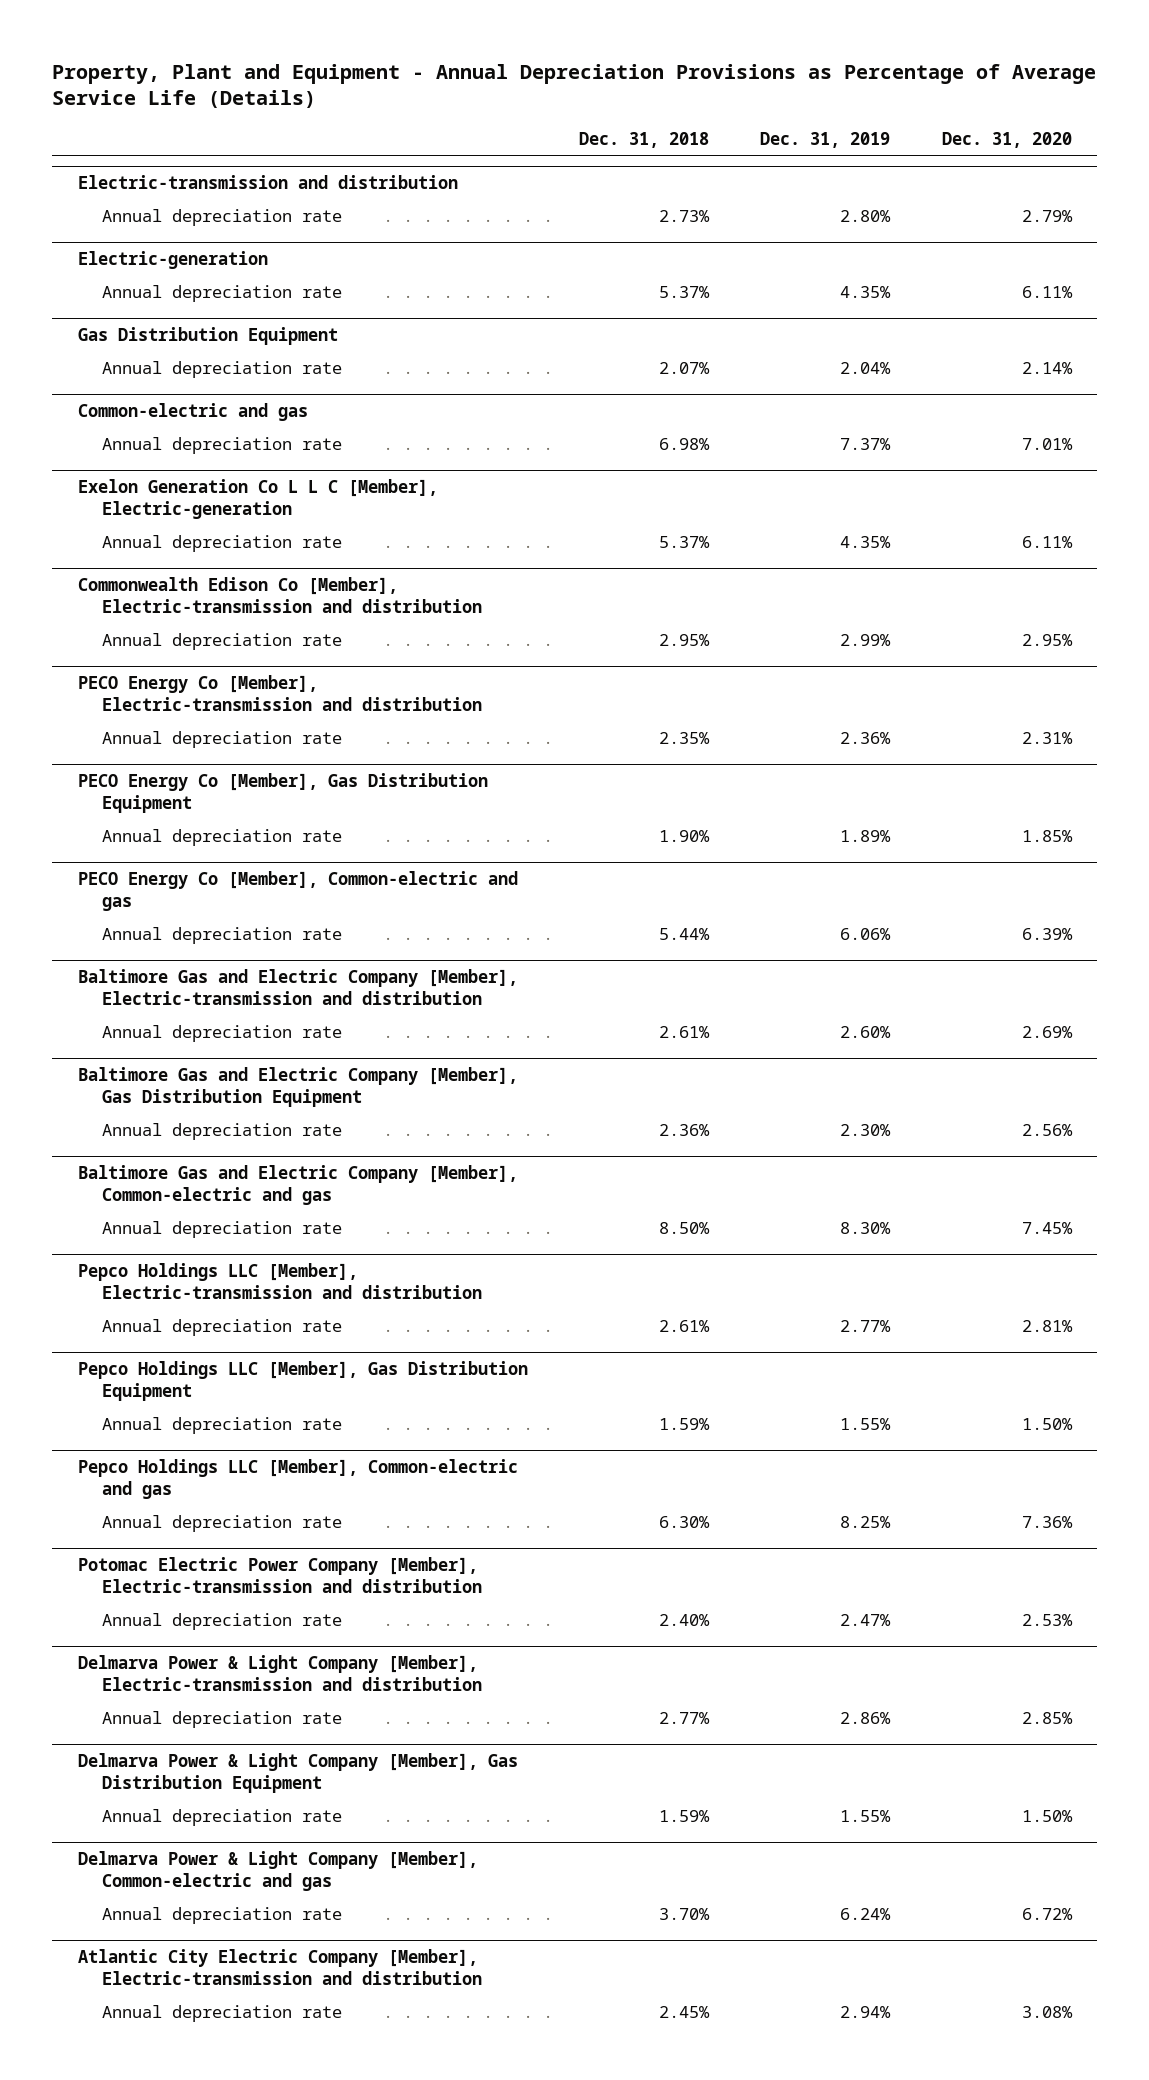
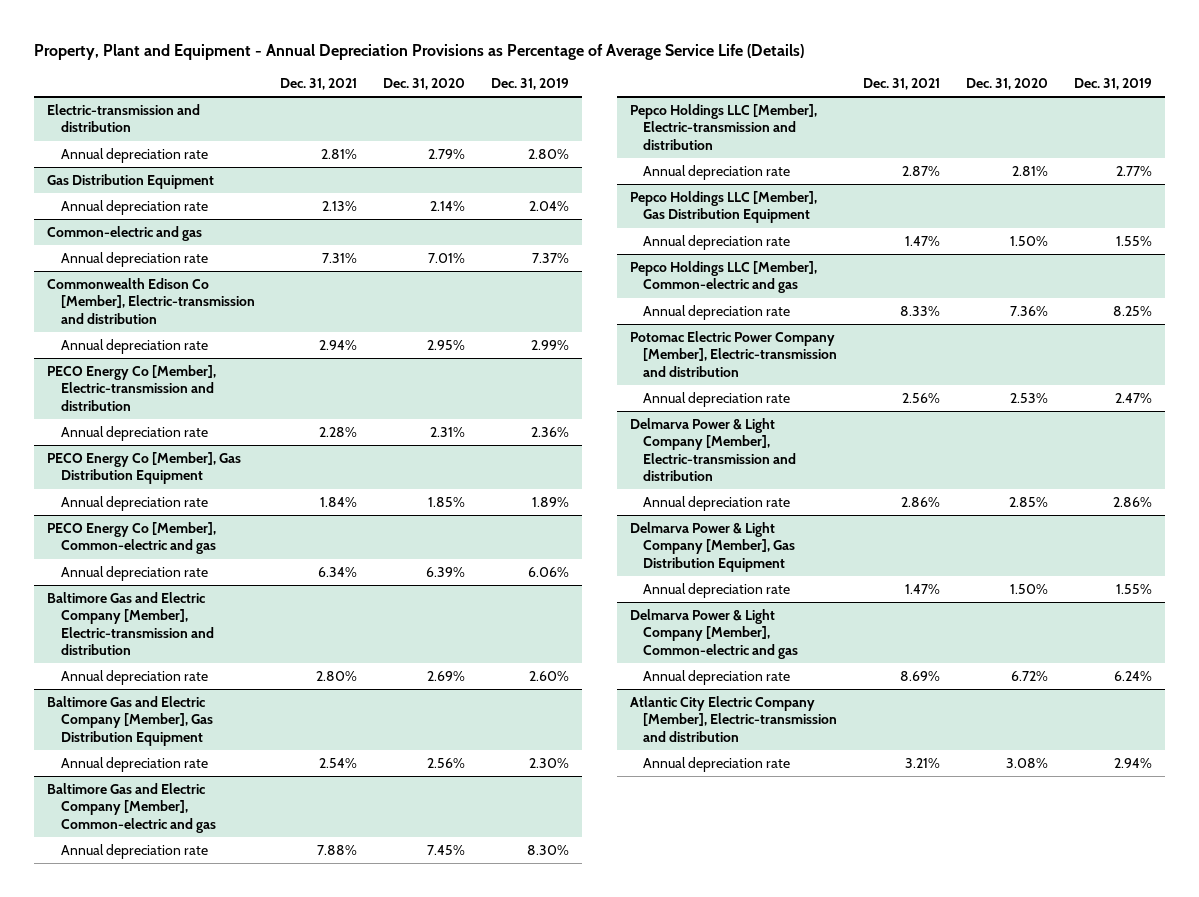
[578,132,709,149] Dec. 31, 2018 -> none
none -> [280,77,358,90] Dec. 31, 2021
[77,251,268,270] Electric-generation -> none
[101,284,342,302] Annual depreciation rate -> none
[77,479,438,519] Exelon Generation Co L L C [Member], Electric-generation -> none
[101,534,342,552] Annual depreciation rate -> none

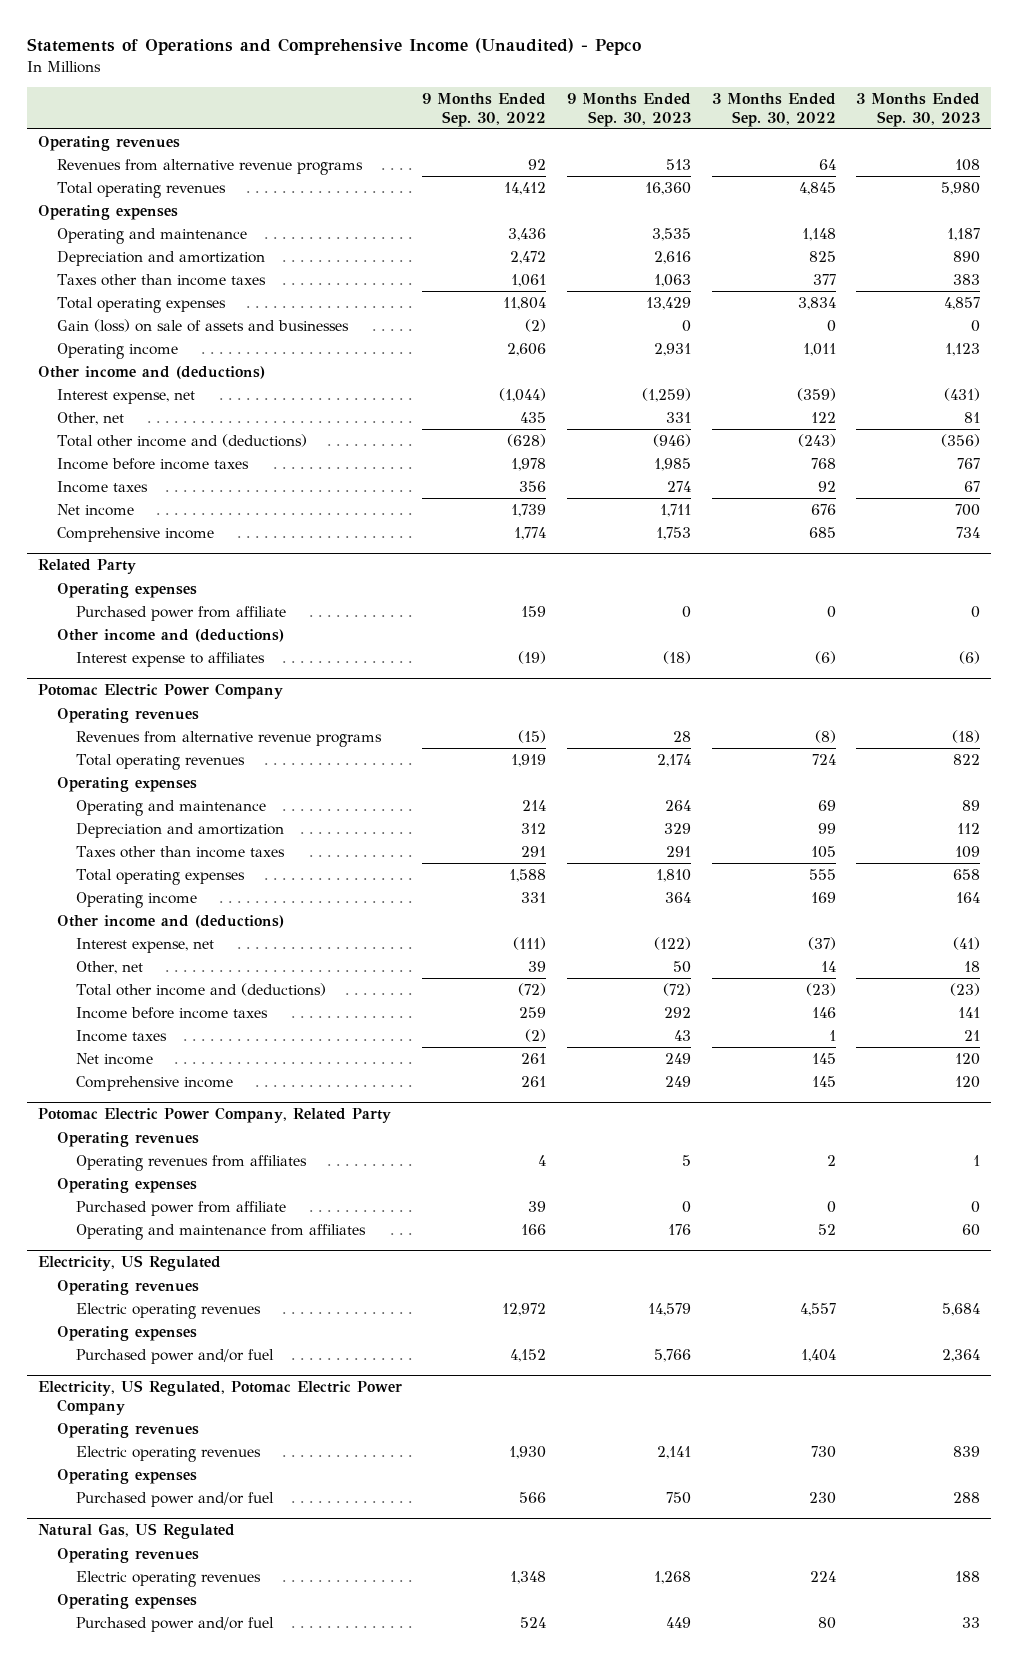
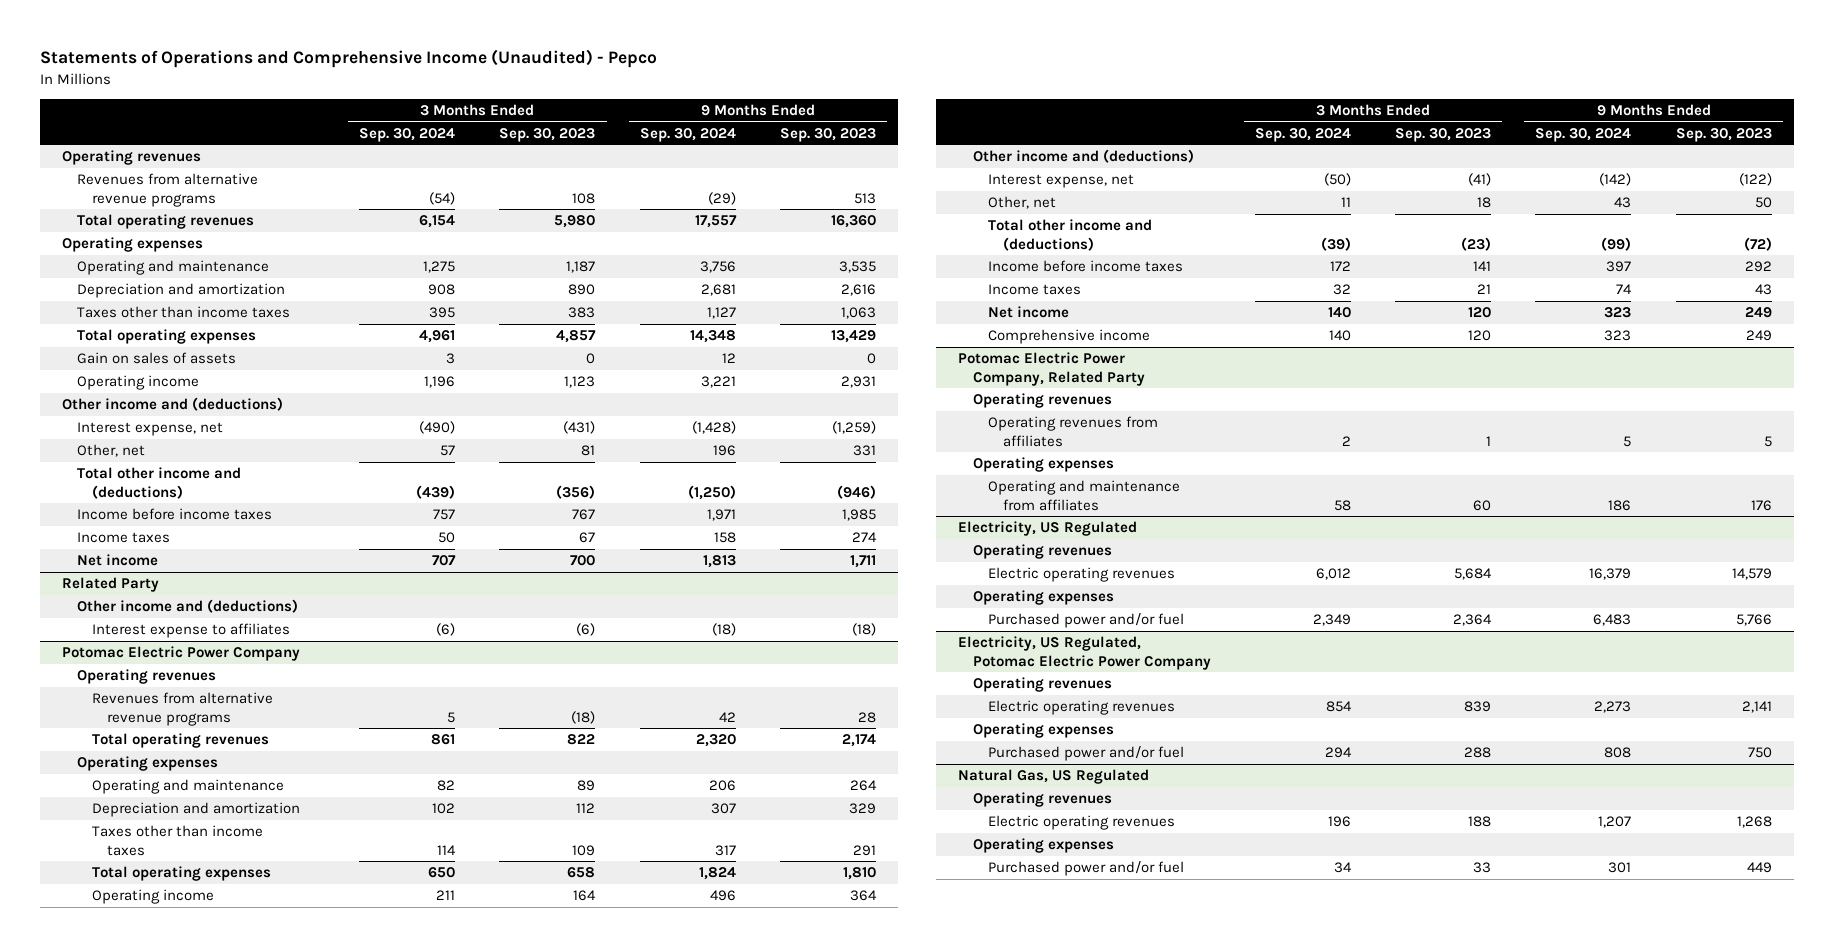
[422,92,547,127] 9 Months Ended Sep. 30, 2022 -> none
[711,92,836,127] 3 Months Ended Sep. 30, 2022 -> none
none -> [359,127,456,142] Sep. 30, 2024
none -> [639,127,736,142] Sep. 30, 2024
[56,318,349,332] Gain (loss) on sale of assets and businesses -> [77,352,237,365] Gain on sales of assets
[56,526,214,542] Comprehensive income -> none
[56,582,197,598] Operating expenses -> none
[75,605,286,621] Purchased power from affiliate -> none
[75,1200,286,1216] Purchased power from affiliate -> none

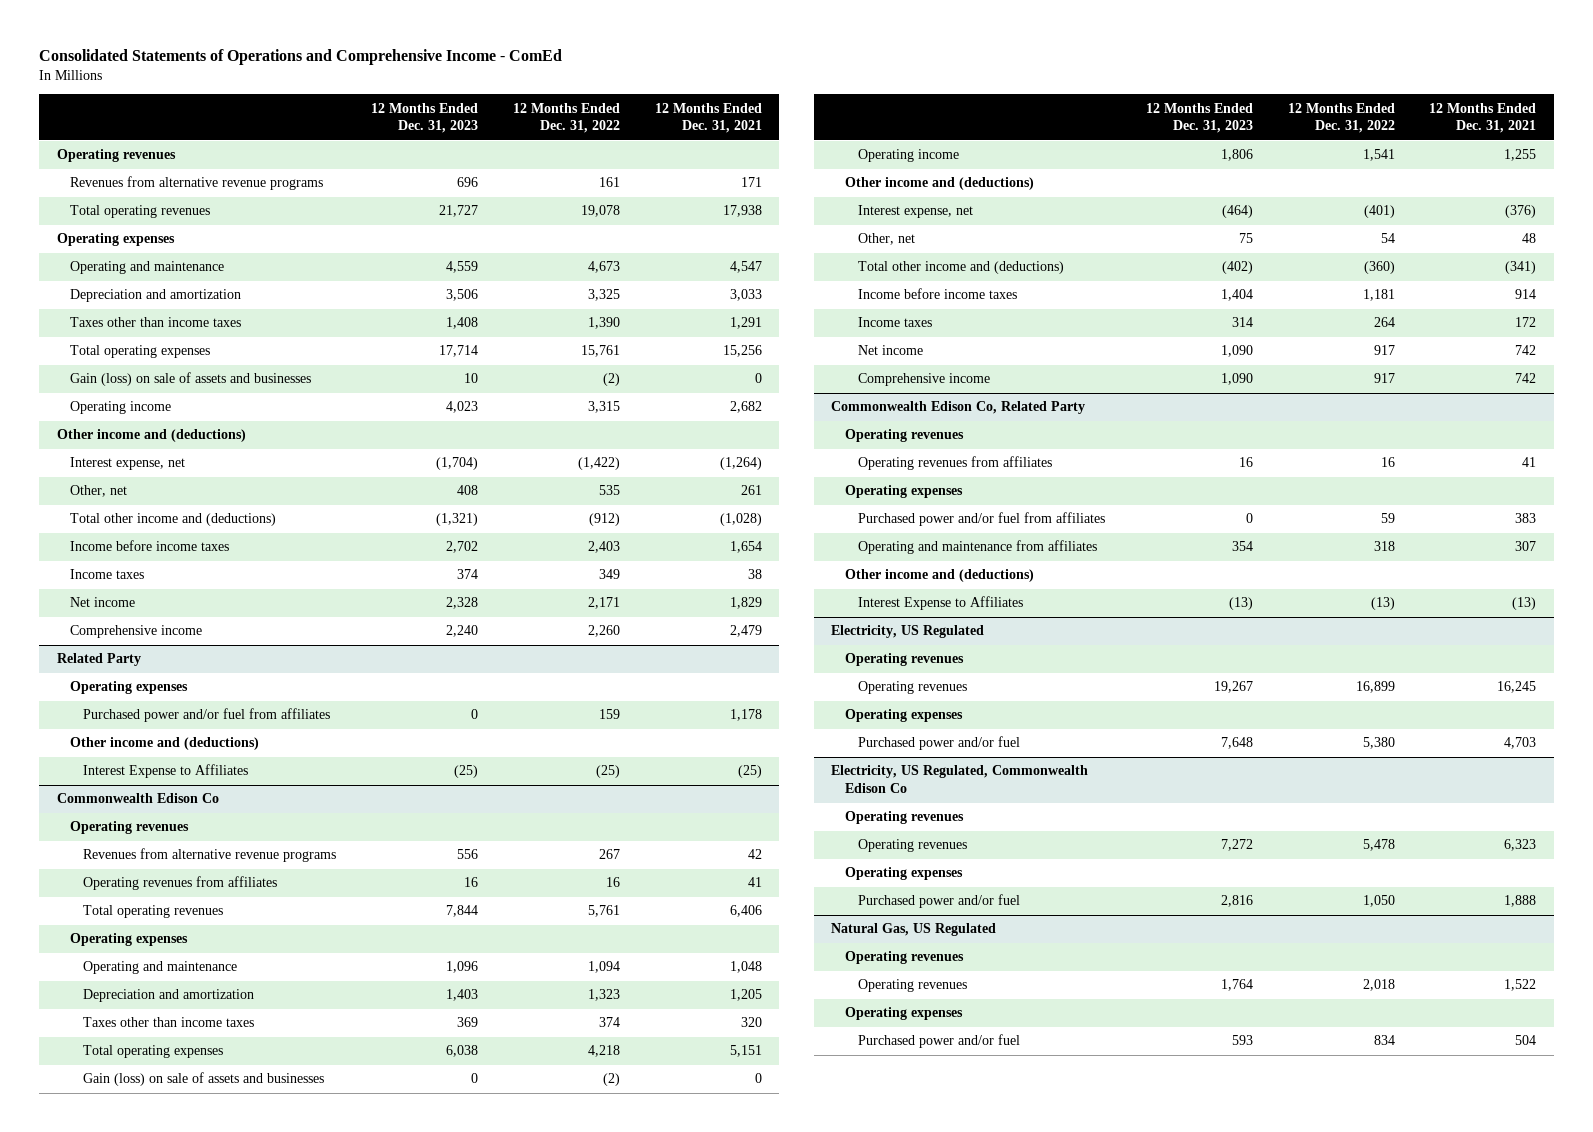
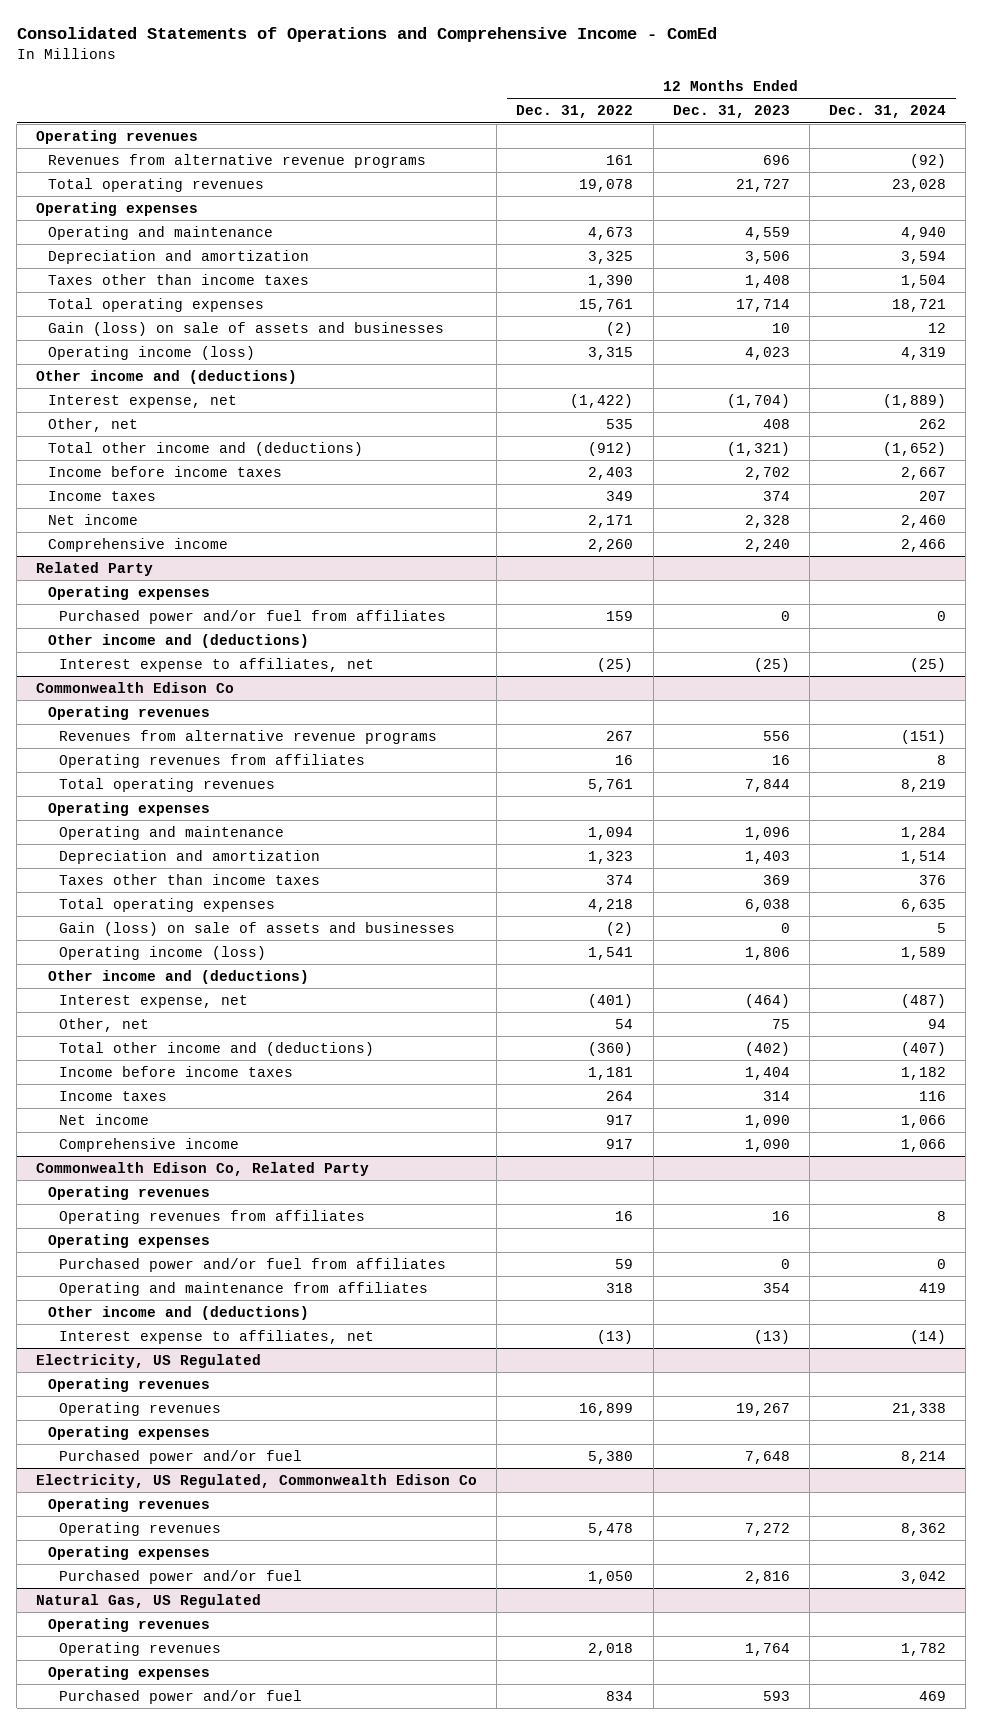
[654,102,762,134] 12 Months Ended Dec. 31, 2021 -> none
none -> [828,105,946,119] Dec. 31, 2024
[70,401,172,415] Operating income -> [47,346,255,361] Operating income (loss)
[83,764,249,779] Interest Expense to Affiliates -> [59,658,375,673] Interest expense to affiliates, net
[858,149,960,163] Operating income -> [59,946,267,961] Operating income (loss)
[858,596,1024,611] Interest Expense to Affiliates -> [59,1330,375,1345] Interest expense to affiliates, net

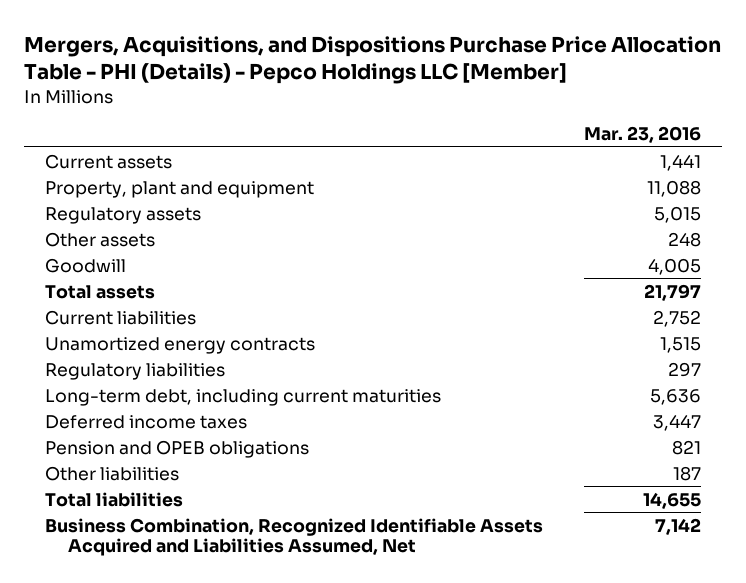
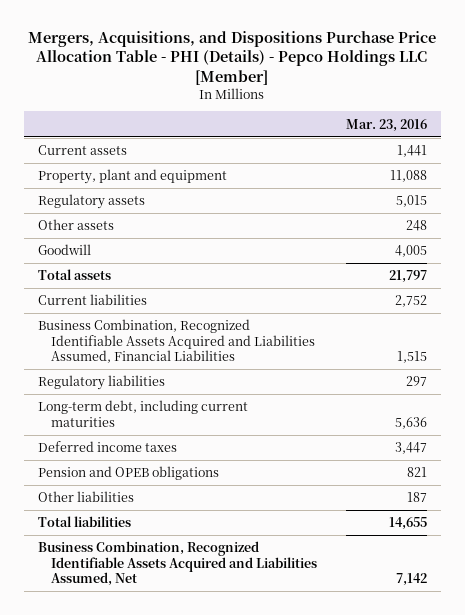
[44,336,315,354] Unamortized energy contracts -> [38,319,315,364] Business Combination, Recognized Identifiable Assets Acquired and Liabilities Assumed, Financial Liabilities

